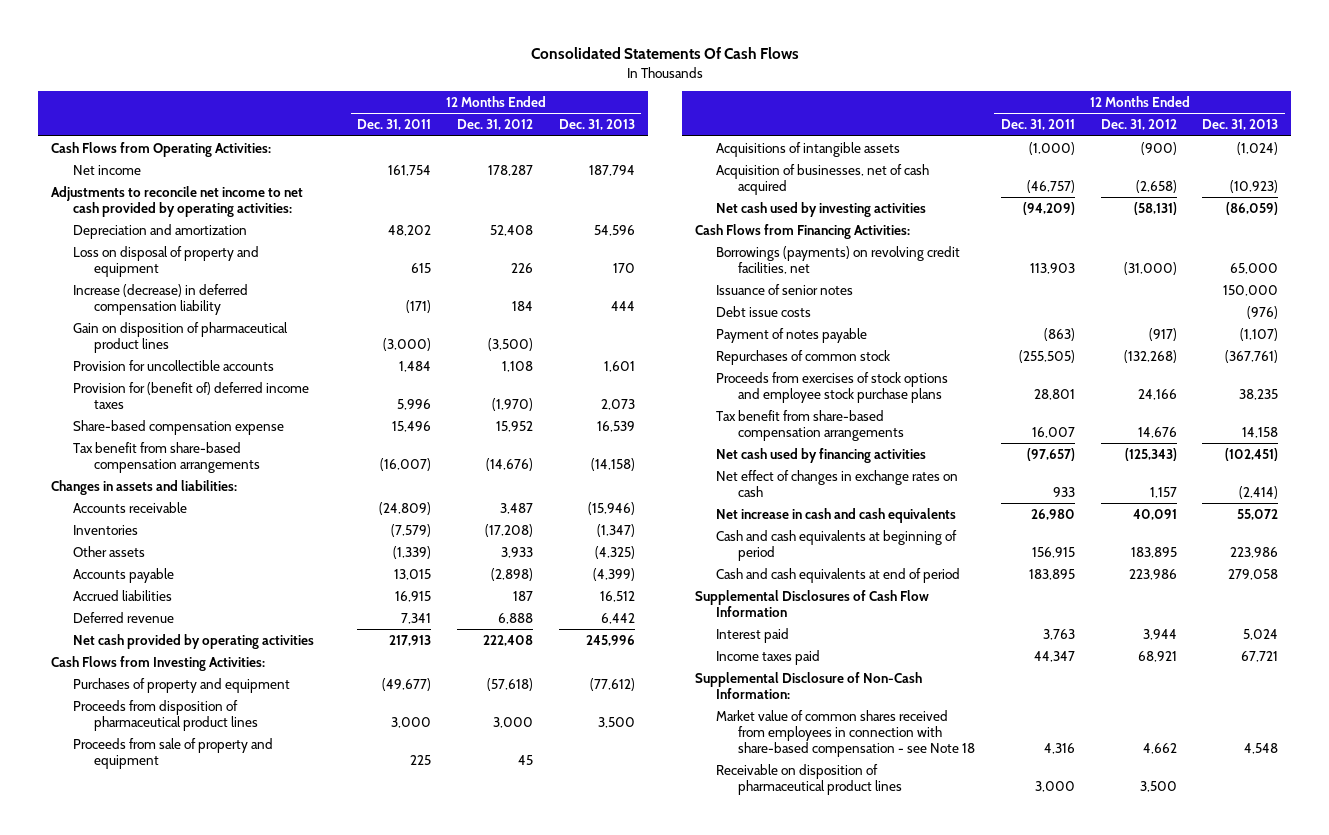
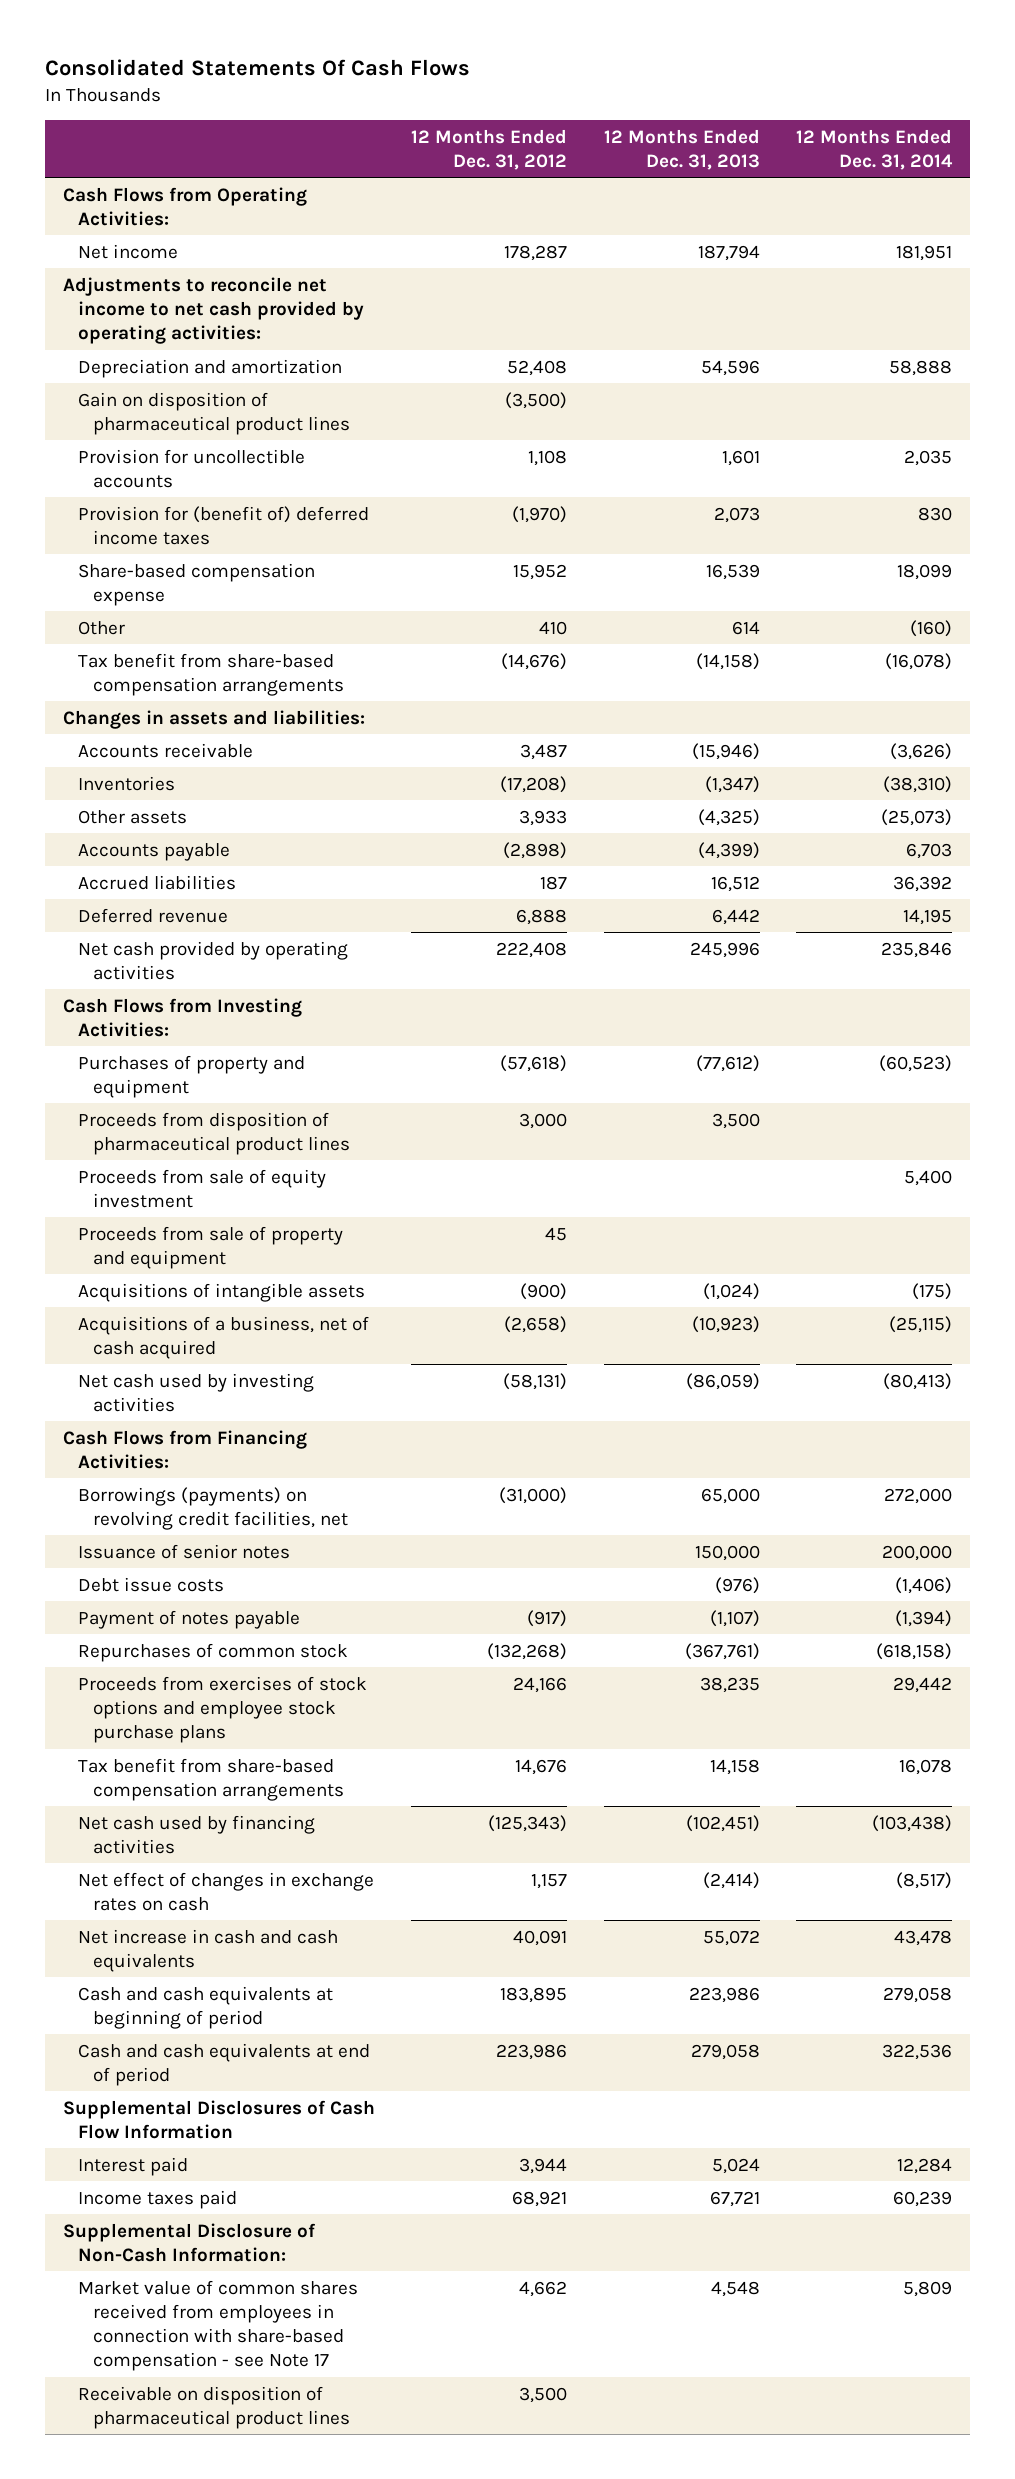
[357,119,432,131] Dec. 31, 2011 -> none
none -> [795,128,953,170] 12 Months Ended Dec. 31, 2014
[72,245,259,277] Loss on disposal of property and equipment -> none
[72,283,248,315] Increase (decrease) in deferred compensation liability -> none
none -> [78,620,126,635] Other
none -> [78,1168,327,1208] Proceeds from sale of equity investment
[716,163,930,195] Acquisition of businesses, net of cash acquired -> [78,1315,370,1359] Acquisitions of a business, net of cash acquired
[716,709,976,757] Market value of common shares received from employees in connection with share-based compensation - see Note 18 -> [78,2279,359,2372] Market value of common shares received from employees in connection with share-based compensation - see Note 17

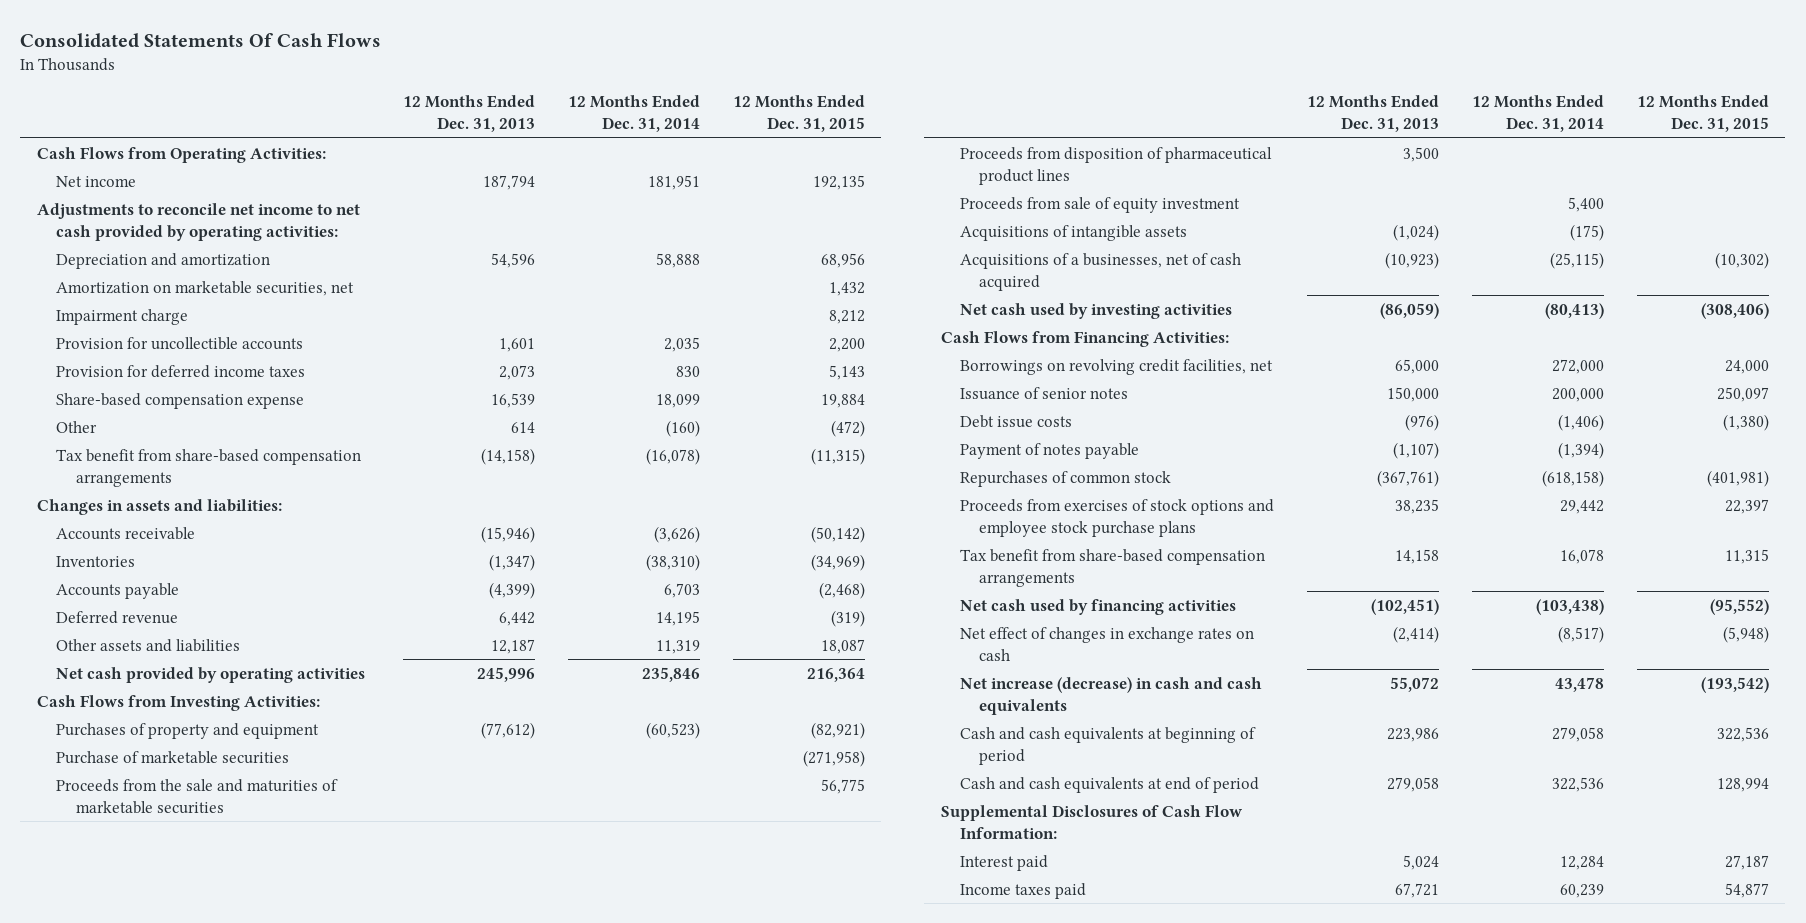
[411,128,568,170] 12 Months Ended Dec. 31, 2012 -> none
none -> [732,95,865,133] 12 Months Ended Dec. 31, 2015
[78,391,351,435] Gain on disposition of pharmaceutical product lines -> none
none -> [56,280,355,296] Amortization on marketable securities, net
none -> [56,308,189,325] Impairment charge
[78,505,370,545] Provision for (benefit of) deferred income taxes -> [56,364,306,378] Provision for deferred income taxes
[78,809,188,824] Other assets -> none
[78,874,237,890] Accrued liabilities -> none
none -> [56,638,241,652] Other assets and liabilities
none -> [56,750,290,764] Purchase of marketable securities
none -> [56,778,339,814] Proceeds from the sale and maturities of marketable securities
[78,1225,344,1269] Proceeds from sale of property and equipment -> none
[78,1315,370,1359] Acquisitions of a business, net of cash acquired -> [960,252,1242,291] Acquisitions of a businesses, net of cash acquired
[78,1486,349,1530] Borrowings (payments) on revolving credit facilities, net -> [960,358,1274,375] Borrowings on revolving credit facilities, net
[78,1928,339,1972] Net increase in cash and cash equivalents -> [960,676,1263,715] Net increase (decrease) in cash and cash equivalents
[63,2099,376,2139] Supplemental Disclosures of Cash Flow Information -> [940,804,1243,839] Supplemental Disclosures of Cash Flow Information:
[63,2222,317,2262] Supplemental Disclosure of Non-Cash Information: -> none
[78,2279,359,2372] Market value of common shares received from employees in connection with share-based compensation - see Note 17 -> none
[78,2385,351,2429] Receivable on disposition of pharmaceutical product lines -> none

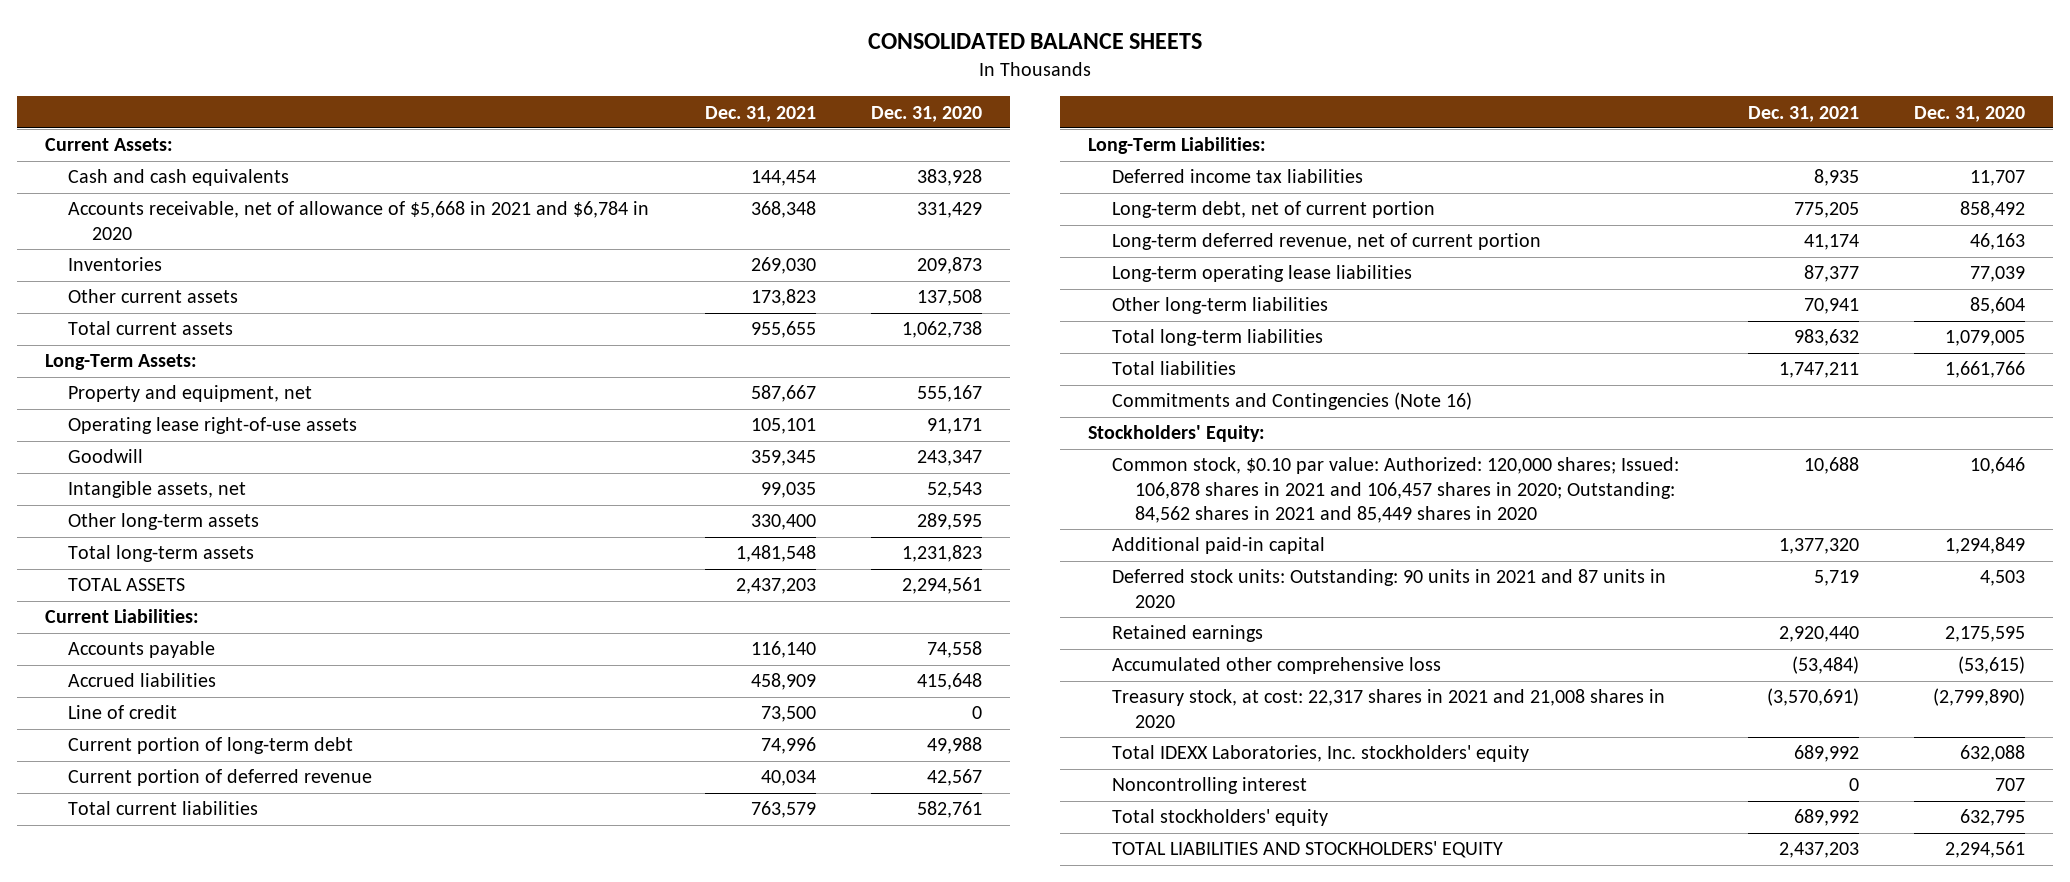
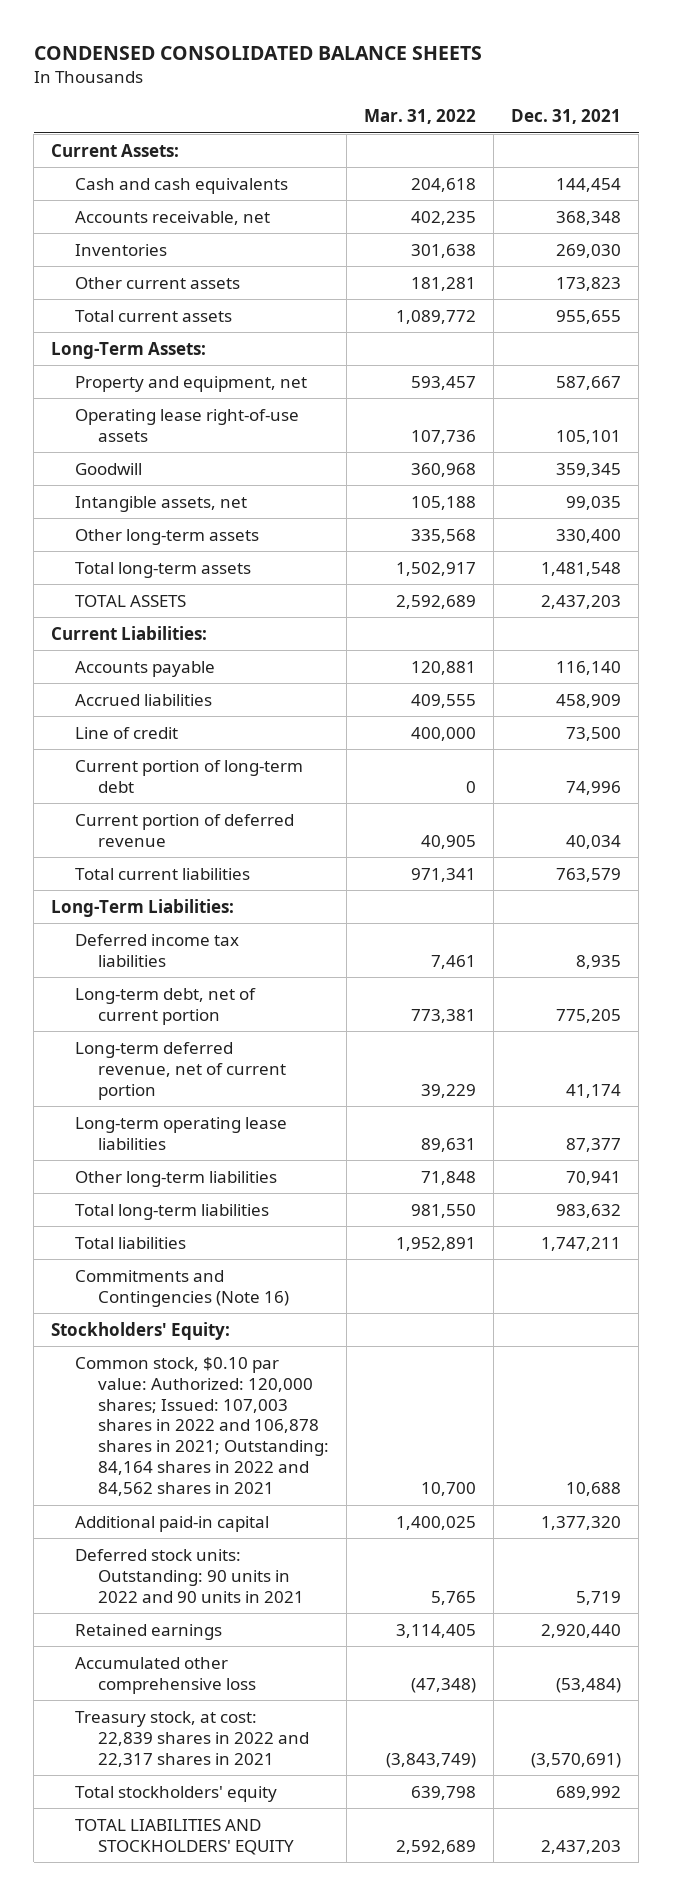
[868,32,1203,49] CONSOLIDATED BALANCE SHEETS -> [33,46,482,61] CONDENSED CONSOLIDATED BALANCE SHEETS
[871,105,983,122] Dec. 31, 2020 -> none
none -> [364,109,477,125] Mar. 31, 2022
[68,201,650,240] Accounts receivable, net of allowance of $5,668 in 2021 and $6,784 in 2020 -> [74,210,270,225] Accounts receivable, net
[1111,457,1679,523] Common stock, $0.10 par value: Authorized: 120,000 shares; Issued: 106,878 shares in 2021 and 106,457 shares in 2020; Outstanding: 84,562 shares in 2021 and 85,449 shares in 2020 -> [74,1356,330,1497] Common stock, $0.10 par value: Authorized: 120,000 shares; Issued: 107,003 shares in 2022 and 106,878 shares in 2021; Outstanding: 84,164 shares in 2022 and 84,562 shares in 2021
[1111,569,1666,608] Deferred stock units: Outstanding: 90 units in 2021 and 87 units in 2020 -> [74,1548,305,1603] Deferred stock units: Outstanding: 90 units in 2022 and 90 units in 2021
[1111,745,1529,763] Total IDEXX Laboratories, Inc. stockholders' equity -> none
[1111,777,1307,795] Noncontrolling interest -> none
[1111,689,1665,728] Treasury stock, at cost: 22,317 shares in 2021 and 21,008 shares in 2020 -> [74,1710,310,1767] Treasury stock, at cost: 22,839 shares in 2022 and 22,317 shares in 2021

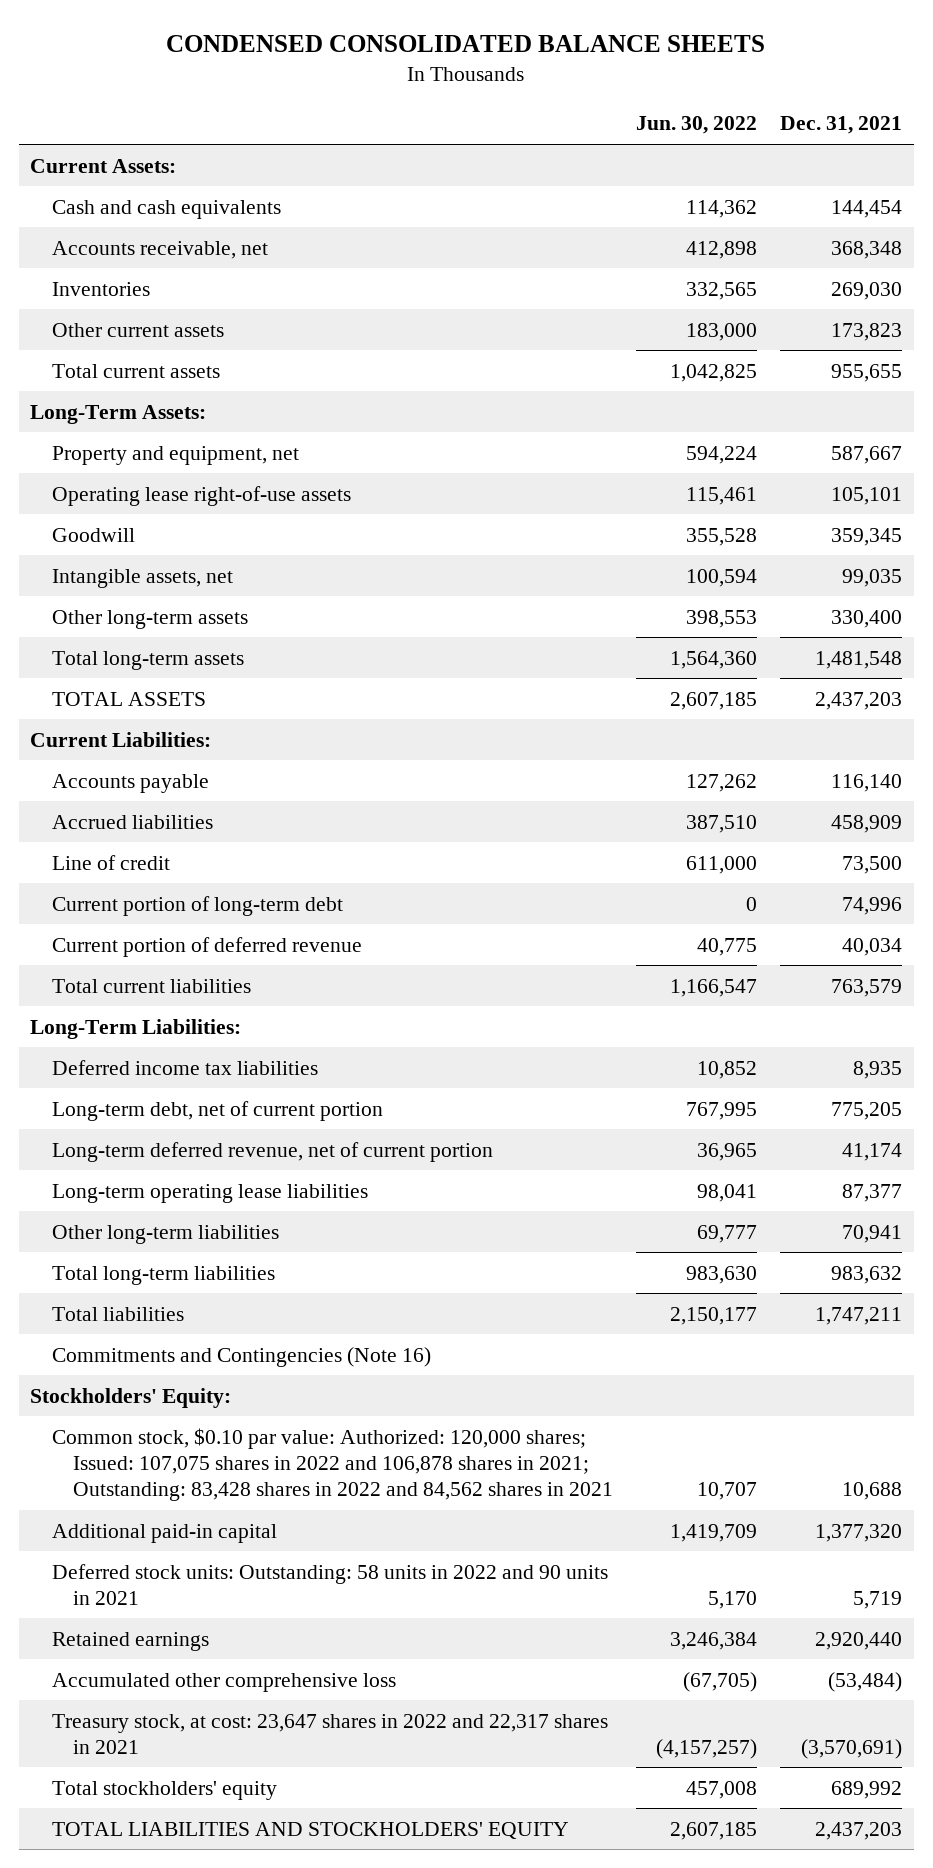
[364,109,477,125] Mar. 31, 2022 -> none
none -> [636,116,758,135] Jun. 30, 2022
[74,1356,330,1497] Common stock, $0.10 par value: Authorized: 120,000 shares; Issued: 107,003 shares in 2022 and 106,878 shares in 2021; Outstanding: 84,164 shares in 2022 and 84,562 shares in 2021 -> [51,1427,613,1502] Common stock, $0.10 par value: Authorized: 120,000 shares; Issued: 107,075 shares in 2022 and 106,878 shares in 2021; Outstanding: 83,428 shares in 2022 and 84,562 shares in 2021
[74,1548,305,1603] Deferred stock units: Outstanding: 90 units in 2022 and 90 units in 2021 -> [51,1563,608,1605] Deferred stock units: Outstanding: 58 units in 2022 and 90 units in 2021
[74,1710,310,1767] Treasury stock, at cost: 22,839 shares in 2022 and 22,317 shares in 2021 -> [51,1713,608,1754] Treasury stock, at cost: 23,647 shares in 2022 and 22,317 shares in 2021

